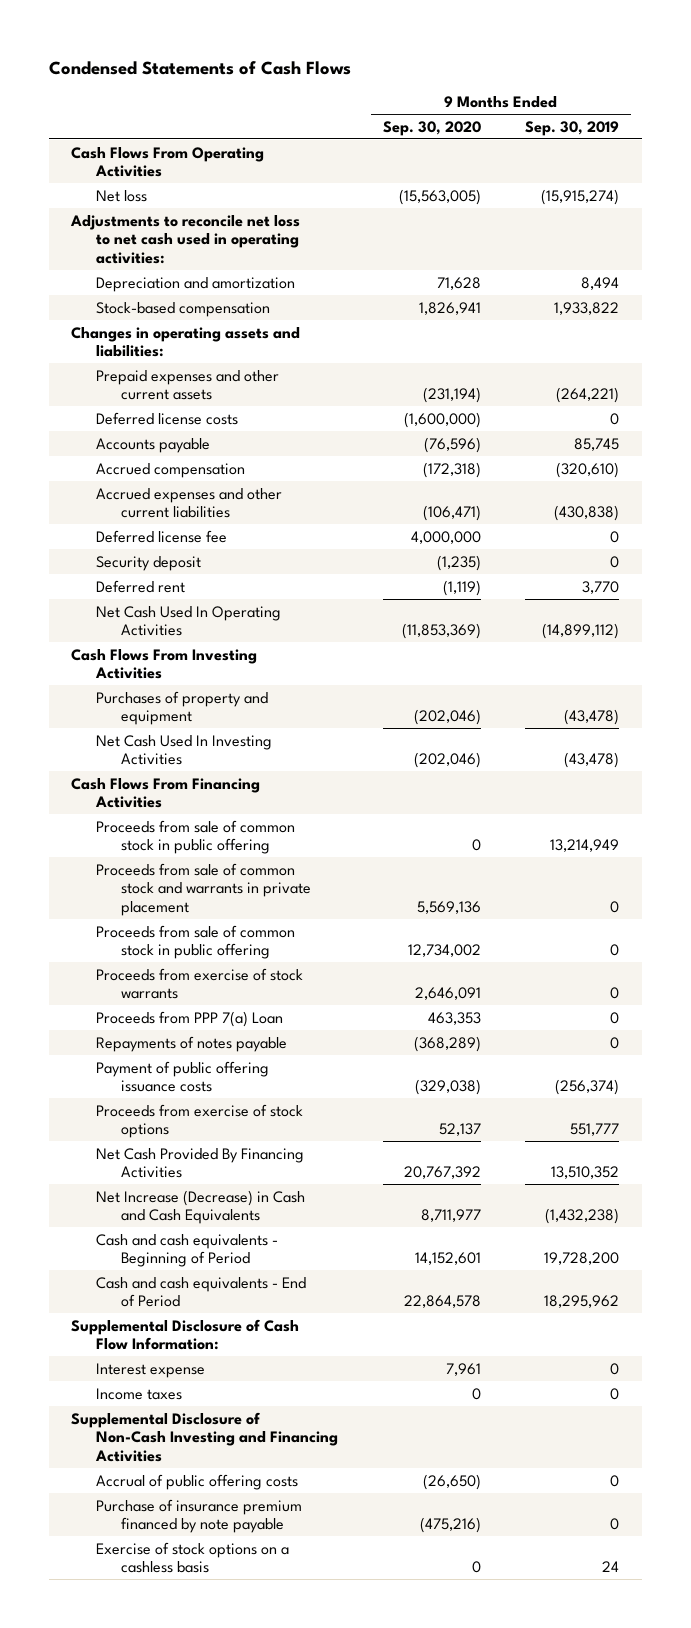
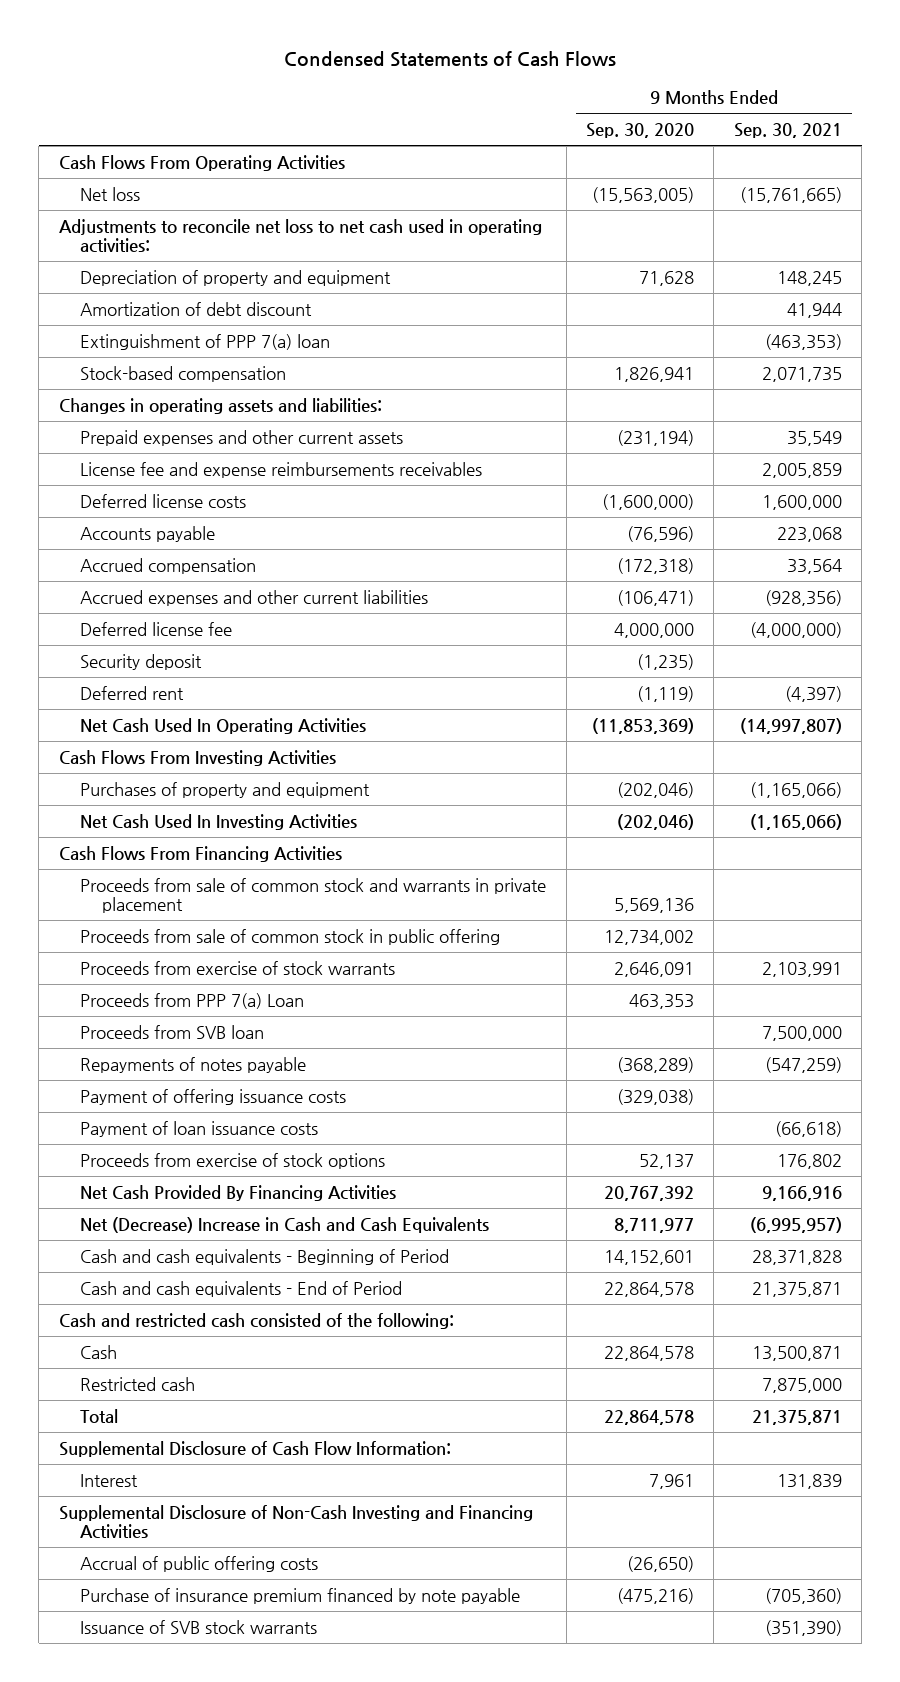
[525,120,620,136] Sep. 30, 2019 -> none
none -> [733,123,842,139] Sep. 30, 2021
[95,276,295,292] Depreciation and amortization -> [80,269,392,286] Depreciation of property and equipment
none -> [80,301,313,316] Amortization of debt discount
none -> [80,333,331,350] Extinguishment of PPP 7(a) loan
none -> [80,461,483,478] License fee and expense reimbursements receivables
[95,819,295,855] Proceeds from sale of common stock in public offering -> none
none -> [80,1024,265,1039] Proceeds from SVB loan
[95,1060,269,1093] Payment of public offering issuance costs -> [80,1088,347,1105] Payment of offering issuance costs
none -> [80,1120,319,1137] Payment of loan issuance costs
[95,1189,305,1225] Net Increase (Decrease) in Cash and Cash Equivalents -> [80,1216,490,1233] Net (Decrease) Increase in Cash and Cash Equivalents
none -> [58,1312,454,1329] Cash and restricted cash consisted of the following:
none -> [80,1344,118,1359] Cash
none -> [80,1376,196,1391] Restricted cash
none -> [80,1408,119,1423] Total
[95,1387,182,1400] Income taxes -> none
[95,1362,205,1378] Interest expense -> [80,1473,139,1487] Interest
[95,1541,289,1574] Exercise of stock options on a cashless basis -> none
none -> [80,1619,318,1634] Issuance of SVB stock warrants

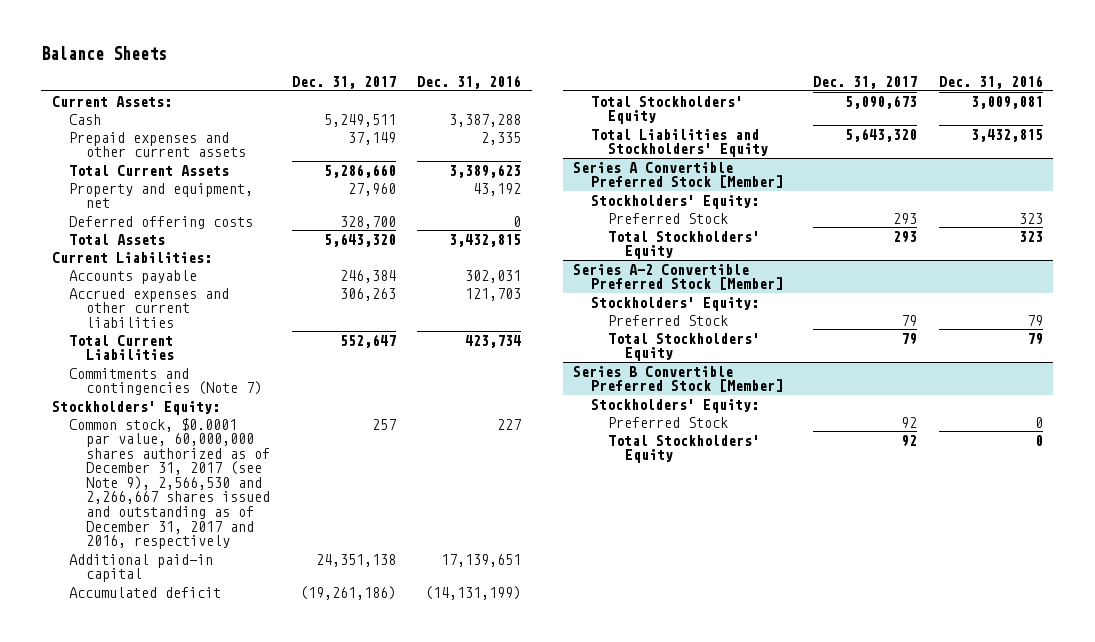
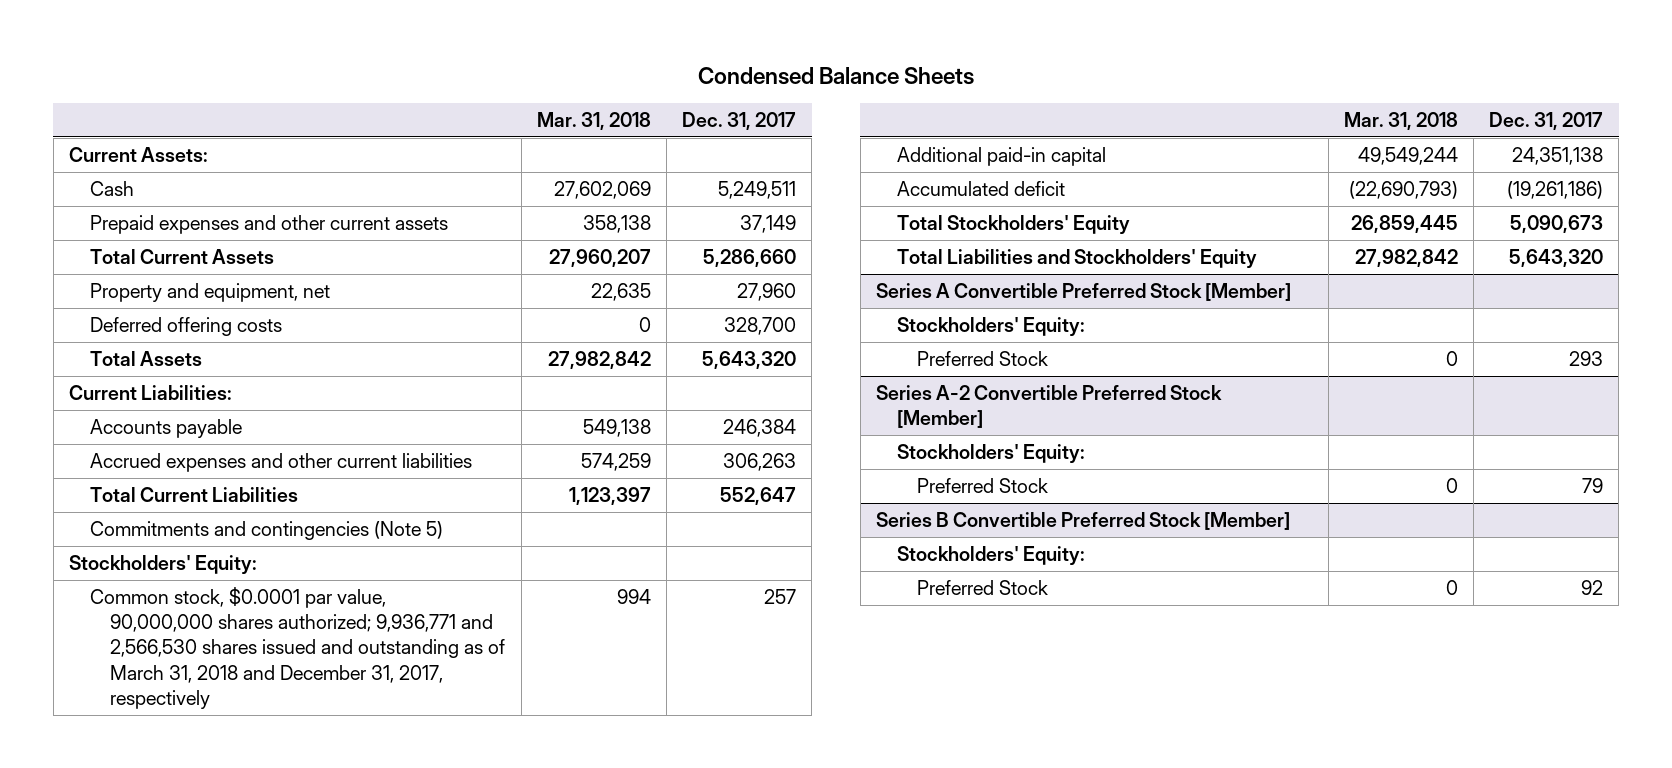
[41,46,168,61] Balance Sheets -> [698,66,975,85] Condensed Balance Sheets
[417,75,522,90] Dec. 31, 2016 -> none
none -> [536,112,651,131] Mar. 31, 2018
[69,367,263,396] Commitments and contingencies (Note 7) -> [89,520,443,540] Commitments and contingencies (Note 5)
[69,417,271,550] Common stock, $0.0001 par value, 60,000,000 shares authorized as of December 31, 2017 (see Note 9), 2,566,530 and 2,266,667 shares issued and outstanding as of December 31, 2017 and 2016, respectively -> [89,586,506,710] Common stock, $0.0001 par value, 90,000,000 shares authorized; 9,936,771 and 2,566,530 shares issued and outstanding as of March 31, 2018 and December 31, 2017, respectively
[607,230,760,260] Total Stockholders' Equity -> none
[607,332,760,362] Total Stockholders' Equity -> none
[607,434,760,464] Total Stockholders' Equity -> none

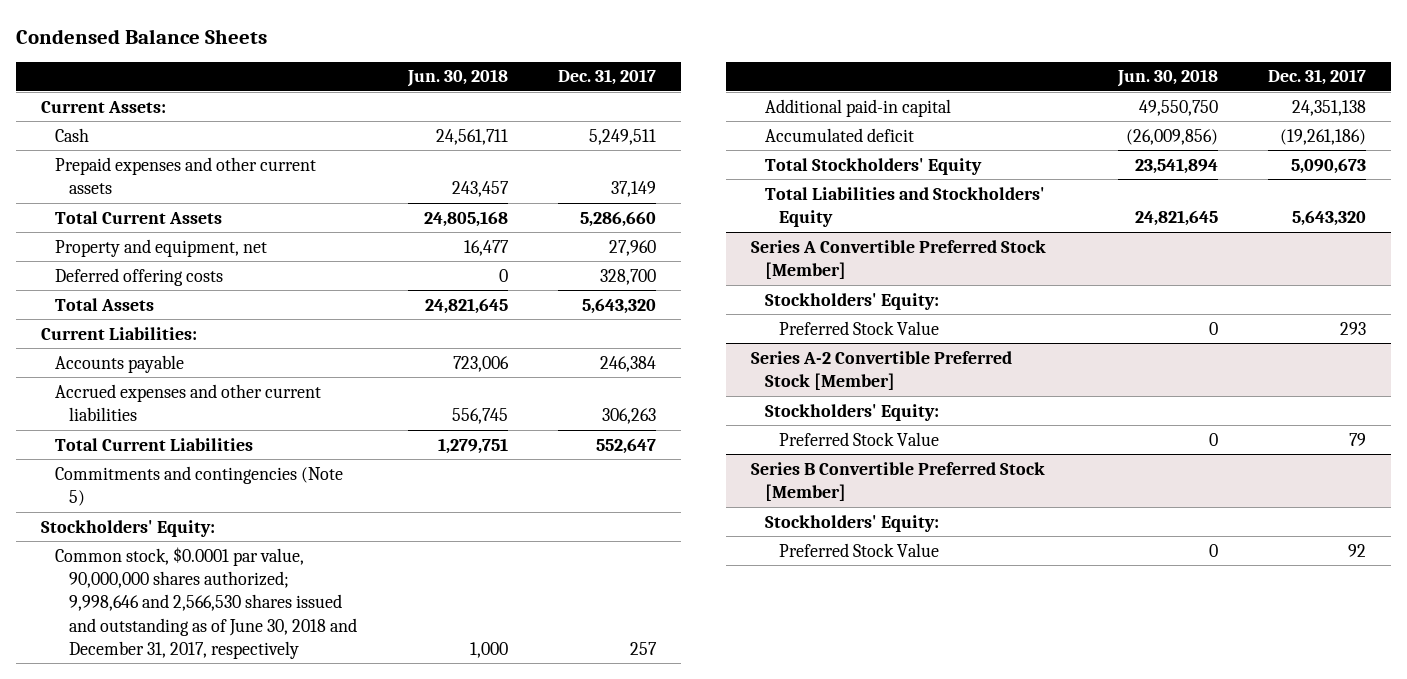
[536,112,651,131] Mar. 31, 2018 -> none
none -> [406,69,508,88] Jun. 30, 2018
[89,586,506,710] Common stock, $0.0001 par value, 90,000,000 shares authorized; 9,936,771 and 2,566,530 shares issued and outstanding as of March 31, 2018 and December 31, 2017, respectively -> [55,546,358,659] Common stock, $0.0001 par value, 90,000,000 shares authorized; 9,998,646 and 2,566,530 shares issued and outstanding as of June 30, 2018 and December 31, 2017, respectively
[917,350,1049,366] Preferred Stock -> [779,320,940,335] Preferred Stock Value
[917,477,1049,493] Preferred Stock -> [779,431,940,446] Preferred Stock Value
[917,579,1049,595] Preferred Stock -> [779,542,940,557] Preferred Stock Value

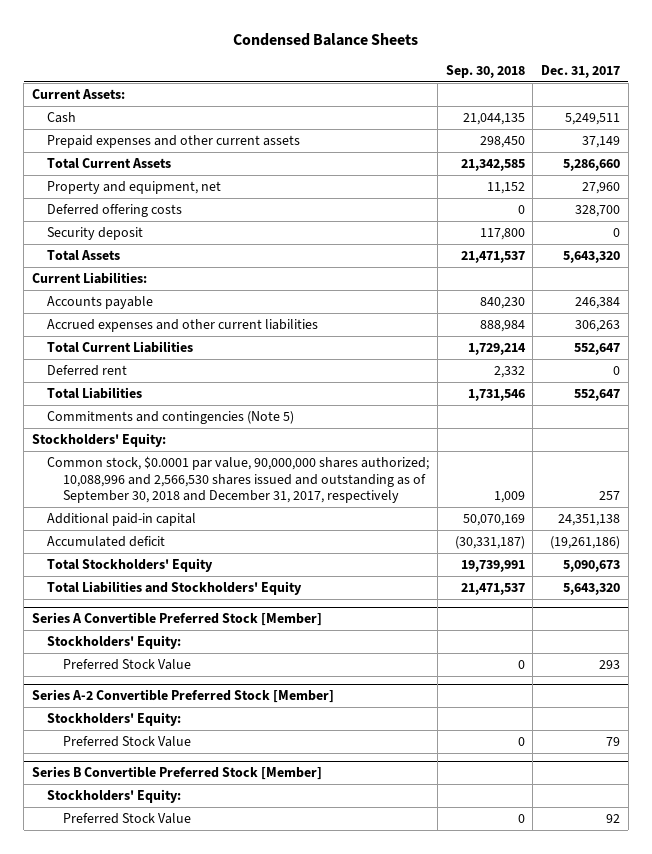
[406,69,508,88] Jun. 30, 2018 -> none
none -> [445,65,525,79] Sep. 30, 2018
none -> [47,226,144,240] Security deposit
none -> [47,364,128,376] Deferred rent
none -> [47,386,143,399] Total Liabilities
[55,546,358,659] Common stock, $0.0001 par value, 90,000,000 shares authorized; 9,998,646 and 2,566,530 shares issued and outstanding as of June 30, 2018 and December 31, 2017, respectively -> [47,455,430,504] Common stock, $0.0001 par value, 90,000,000 shares authorized; 10,088,996 and 2,566,530 shares issued and outstanding as of September 30, 2018 and December 31, 2017, respectively

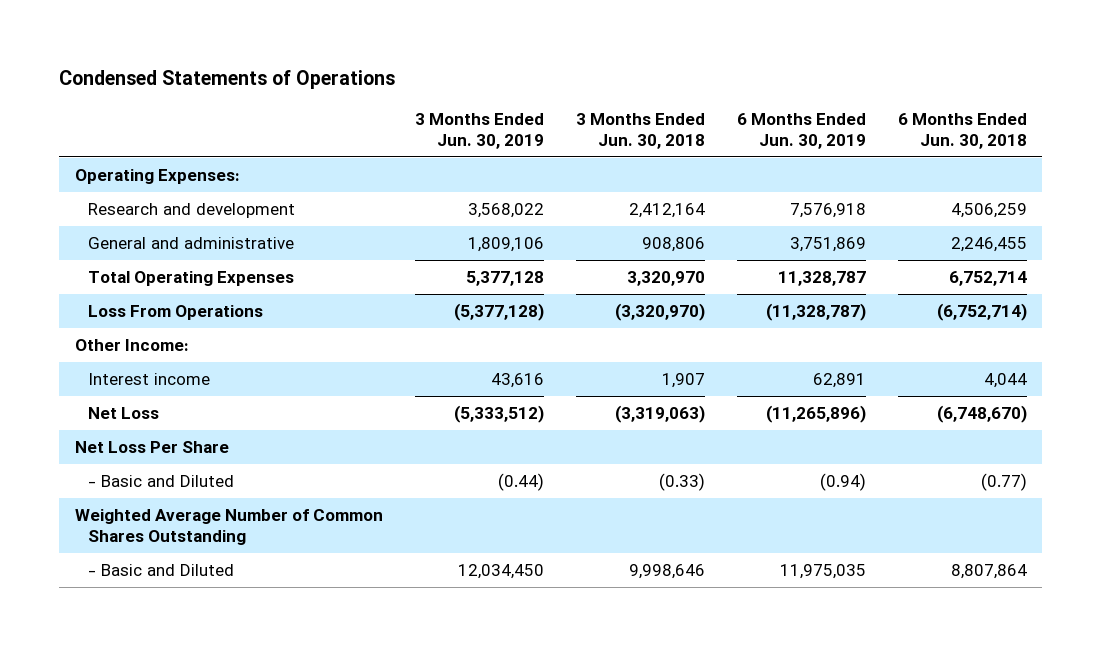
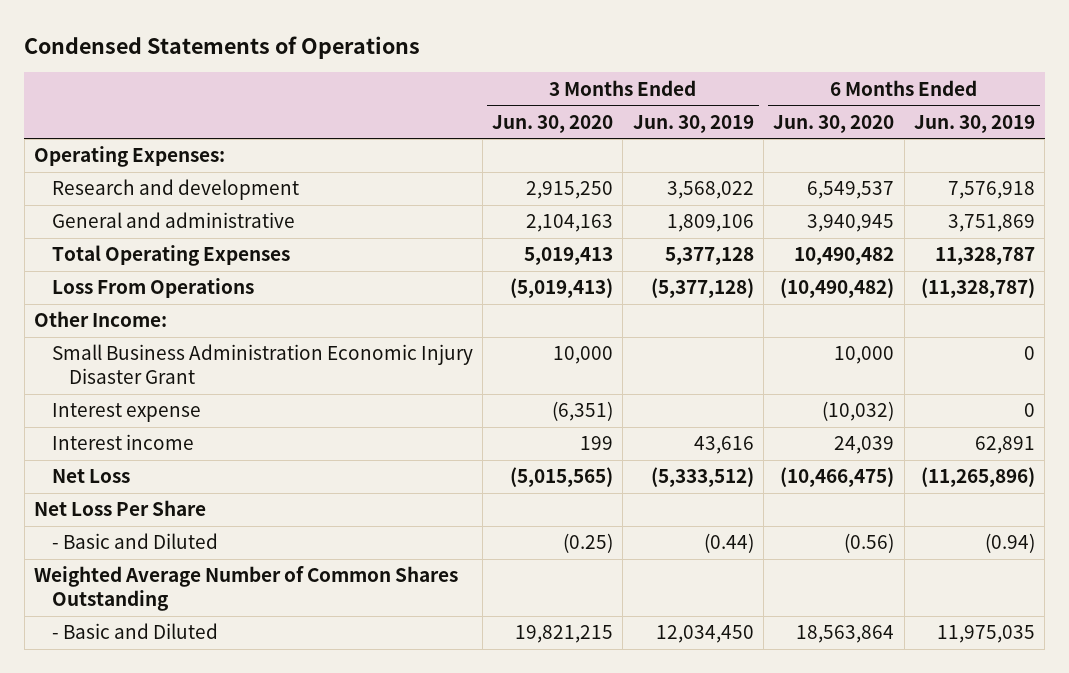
[575,112,705,149] 3 Months Ended Jun. 30, 2018 -> none
[897,112,1027,149] 6 Months Ended Jun. 30, 2018 -> none
none -> [492,114,614,133] Jun. 30, 2020
none -> [773,114,895,133] Jun. 30, 2020
none -> [51,344,473,384] Small Business Administration Economic Injury Disaster Grant
none -> [51,403,201,423] Interest expense

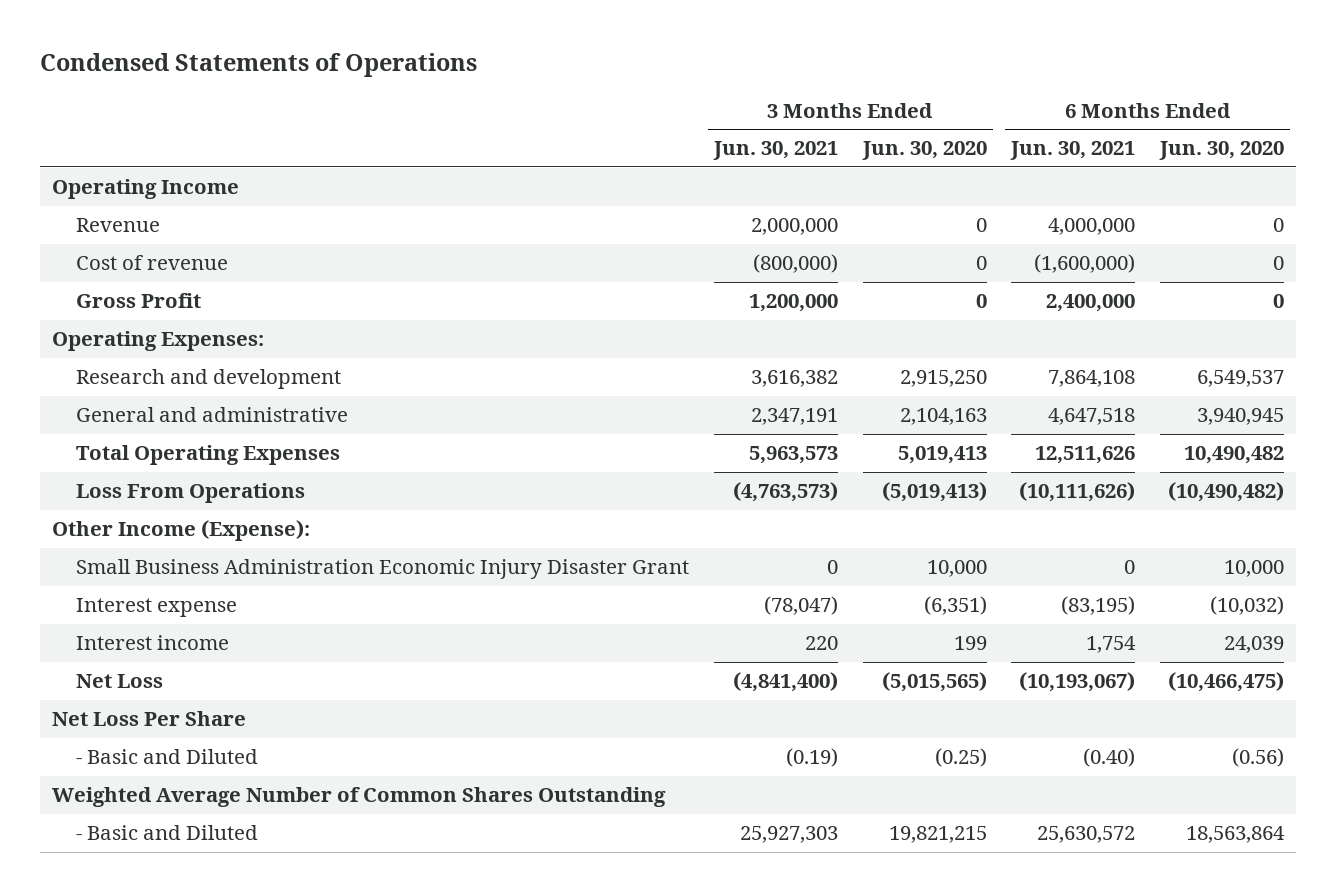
[632,114,754,133] Jun. 30, 2019 -> none
[914,114,1036,133] Jun. 30, 2019 -> none
none -> [713,141,839,161] Jun. 30, 2021
none -> [1010,141,1136,161] Jun. 30, 2021
none -> [52,179,240,200] Operating Income
none -> [76,218,161,233] Revenue
none -> [76,255,229,271] Cost of revenue
none -> [76,293,202,309] Gross Profit
[34,311,168,328] Other Income: -> [52,520,311,542] Other Income (Expense):

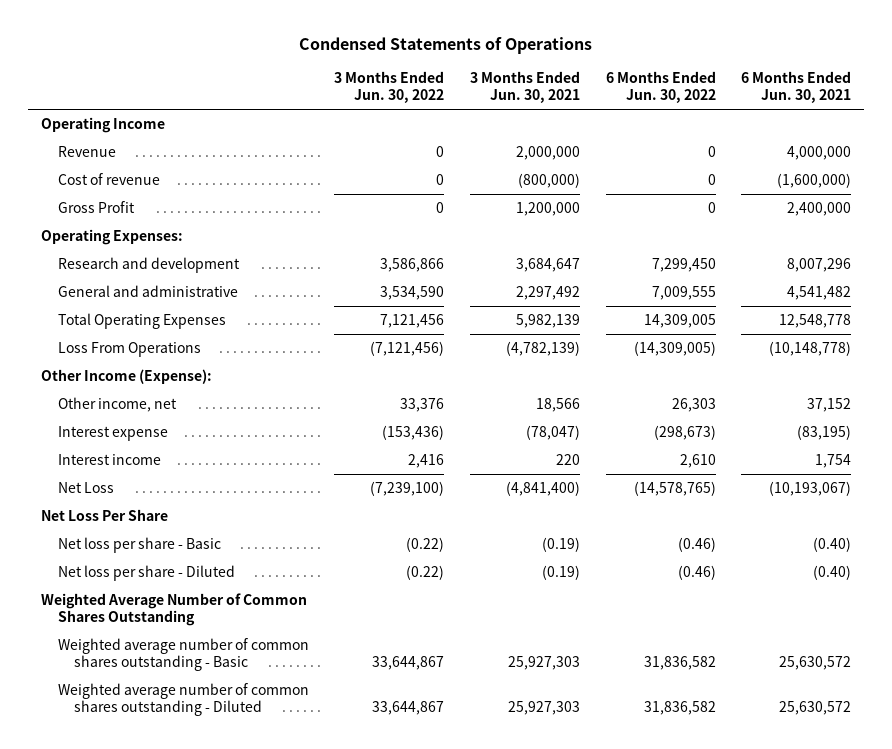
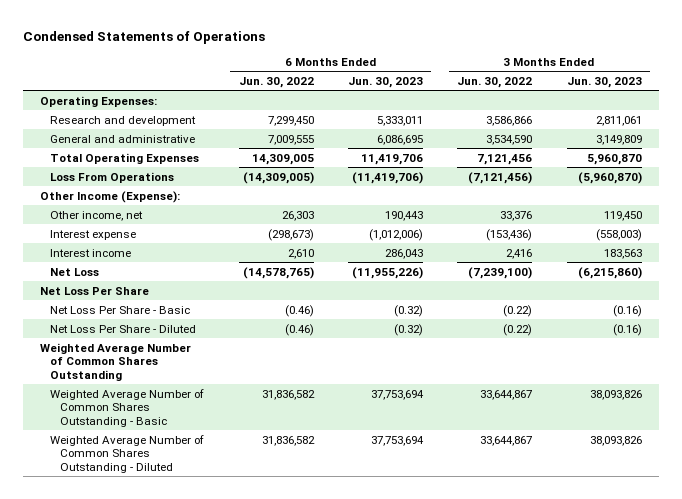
[469,70,580,104] 3 Months Ended Jun. 30, 2021 -> none
[741,70,852,104] 6 Months Ended Jun. 30, 2021 -> none
none -> [347,76,423,88] Jun. 30, 2023
none -> [566,76,642,88] Jun. 30, 2023
[41,117,166,134] Operating Income -> none
[57,146,116,158] Revenue -> none
[57,173,160,186] Cost of revenue -> none
[57,201,135,214] Gross Profit -> none
[57,537,221,554] Net loss per share - Basic -> [50,305,191,314] Net Loss Per Share - Basic
[57,565,235,582] Net loss per share - Diluted -> [50,324,197,333] Net Loss Per Share - Diluted
[57,638,309,672] Weighted average number of common shares outstanding - Basic -> [50,388,205,428] Weighted Average Number of Common Shares Outstanding - Basic
[57,683,309,717] Weighted average number of common shares outstanding - Diluted -> [50,434,205,474] Weighted Average Number of Common Shares Outstanding - Diluted

